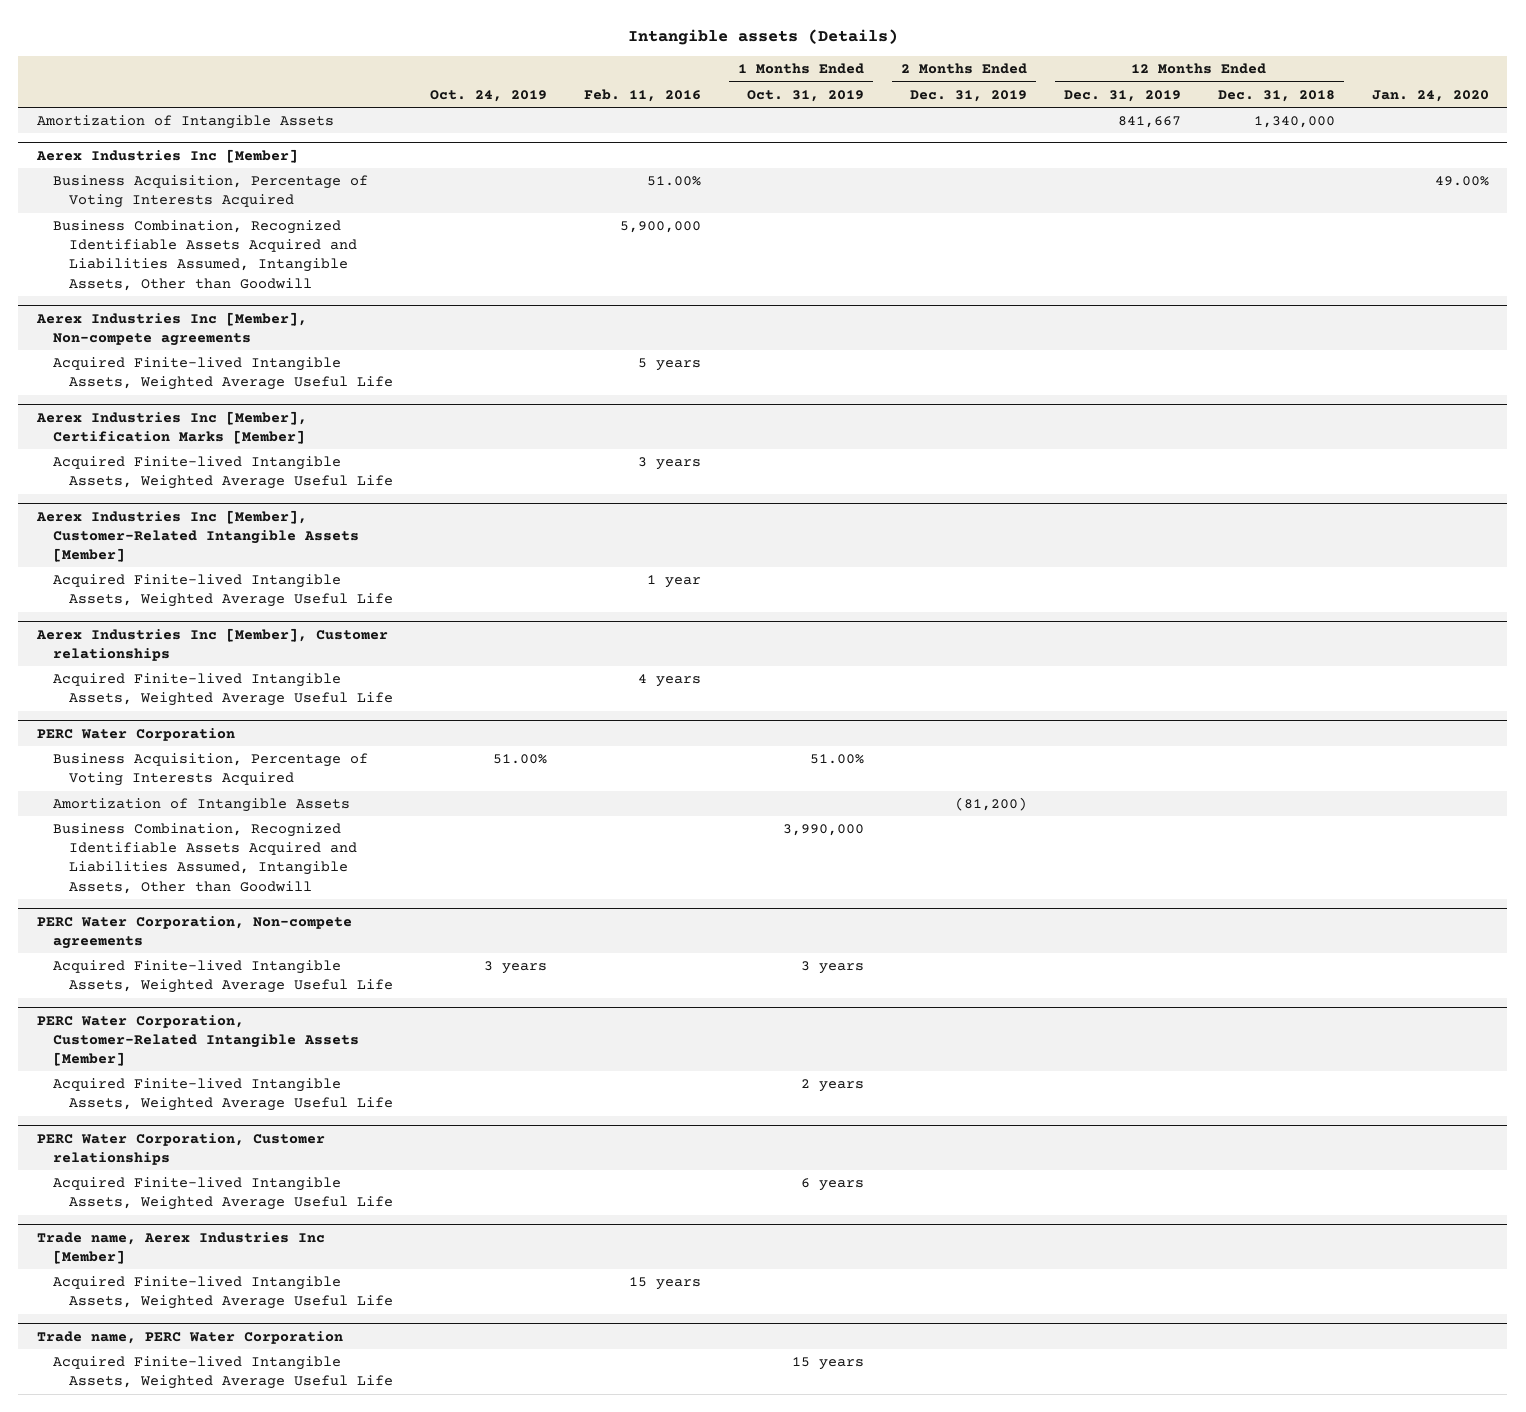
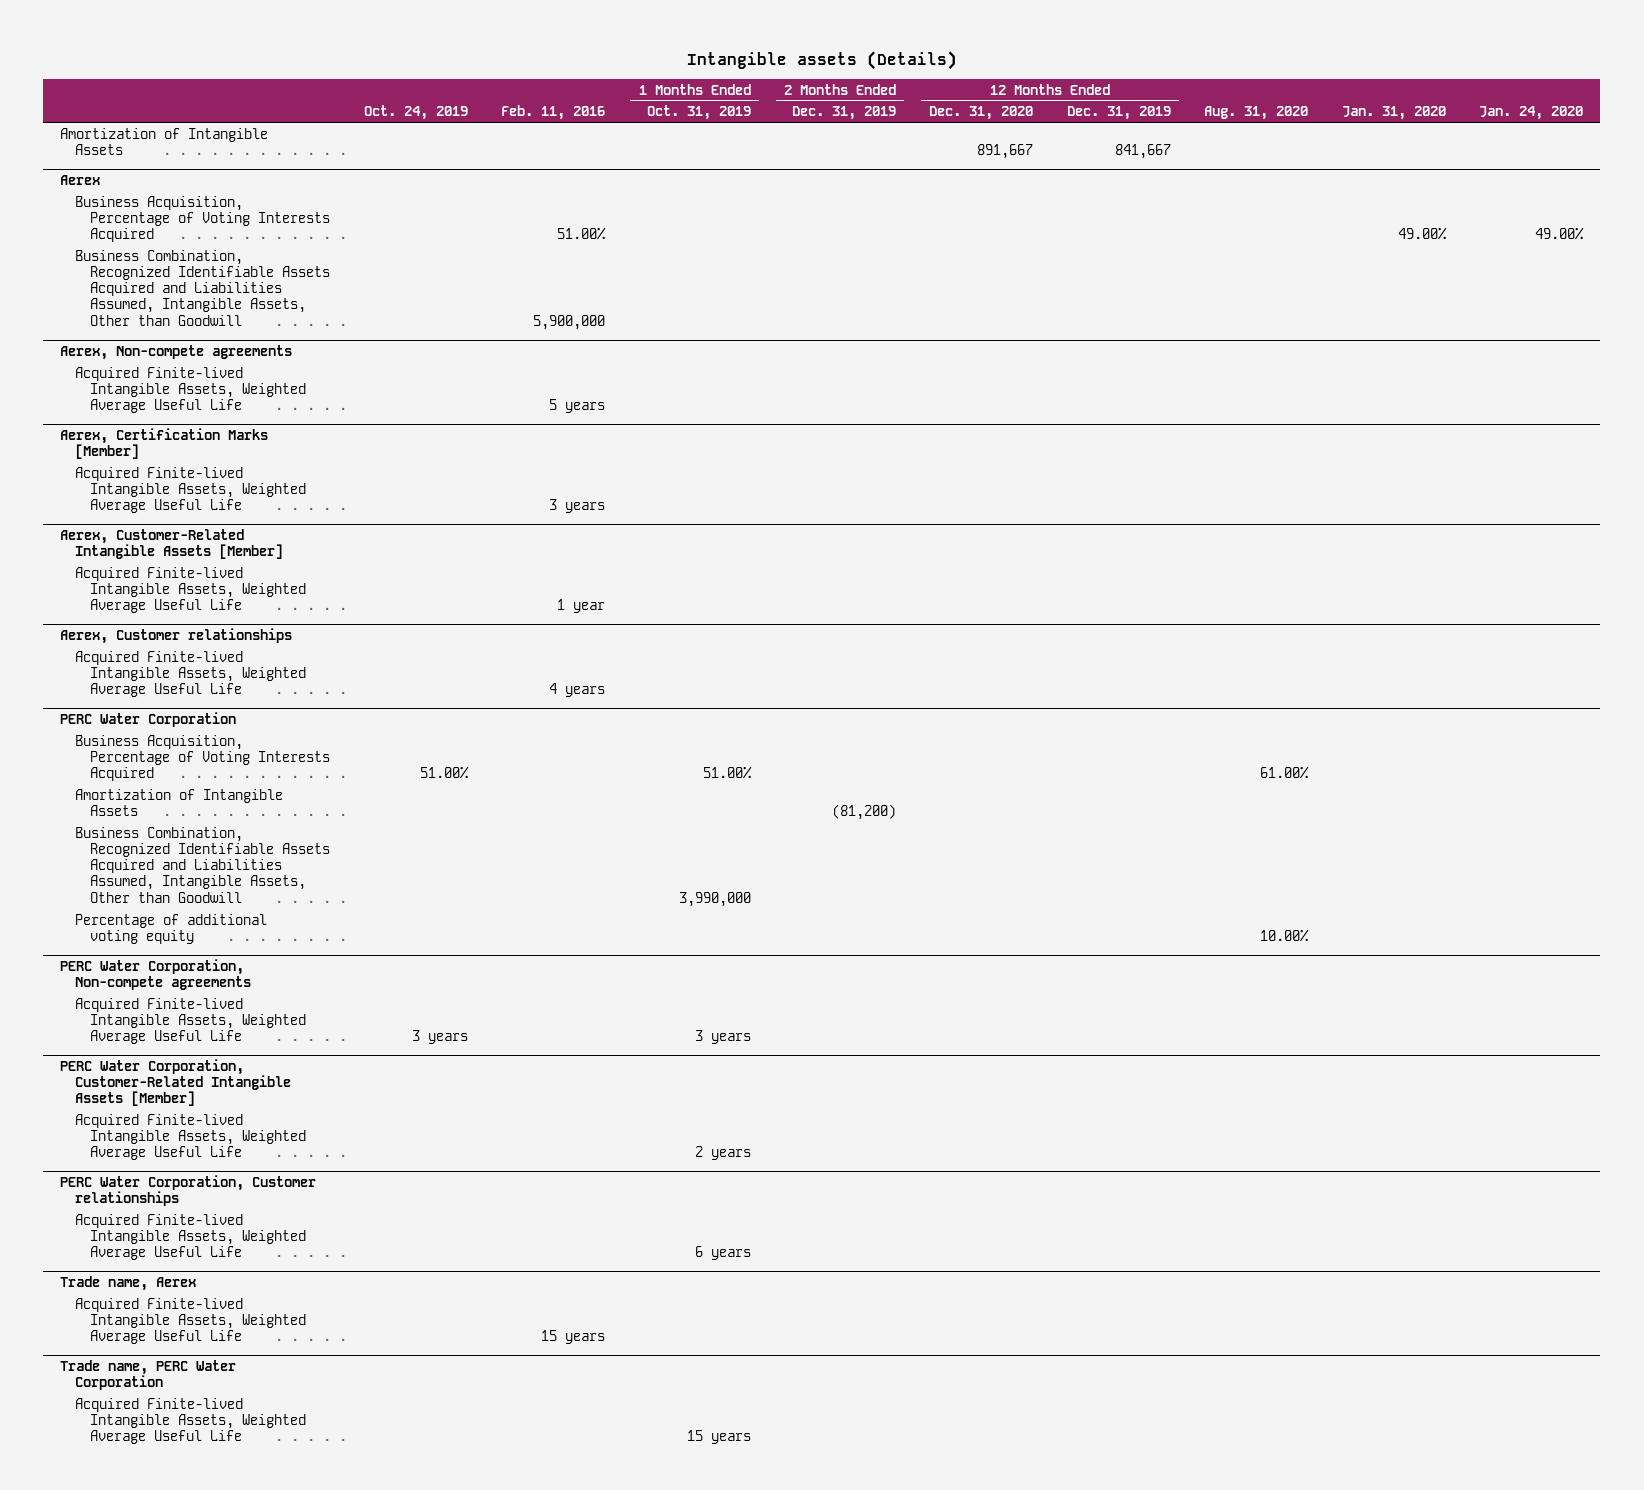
[1217,89,1335,102] Dec. 31, 2018 -> none
none -> [929,106,1034,121] Dec. 31, 2020
none -> [1204,106,1309,121] Aug. 31, 2020
none -> [1341,106,1446,121] Jan. 31, 2020
[35,148,298,163] Aerex Industries Inc [Member] -> [60,174,101,185] Aerex
[35,311,307,346] Aerex Industries Inc [Member], Non-compete agreements -> [60,344,293,360] Aerex, Non-compete agreements
[35,410,307,444] Aerex Industries Inc [Member], Certification Marks [Member] -> [60,427,269,460] Aerex, Certification Marks [Member]
[35,509,359,562] Aerex Industries Inc [Member], Customer-Related Intangible Assets [Member] -> [60,528,284,560] Aerex, Customer-Related Intangible Assets [Member]
[35,627,388,661] Aerex Industries Inc [Member], Customer relationships -> [60,627,293,644] Aerex, Customer relationships
none -> [75,913,268,944] Percentage of additional voting equity
[36,1231,325,1264] Trade name, Aerex Industries Inc [Member] -> [60,1275,197,1291] Trade name, Aerex

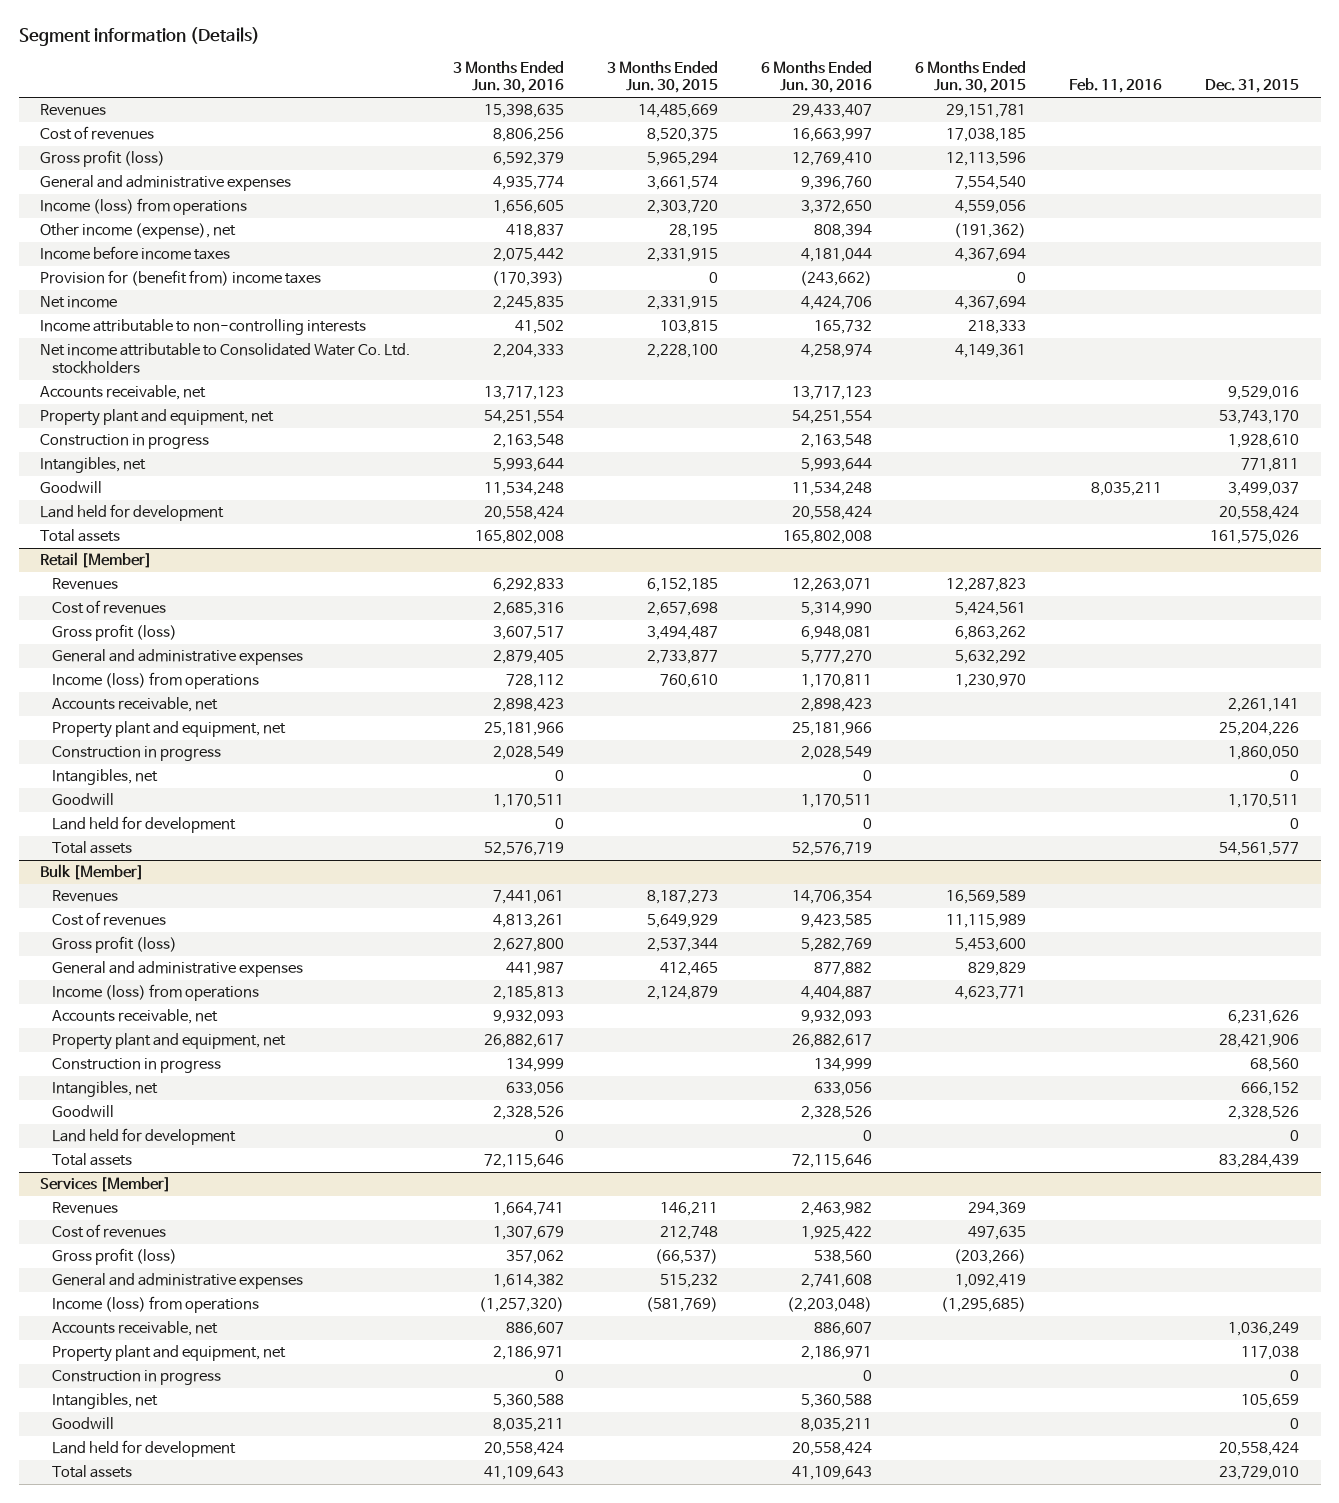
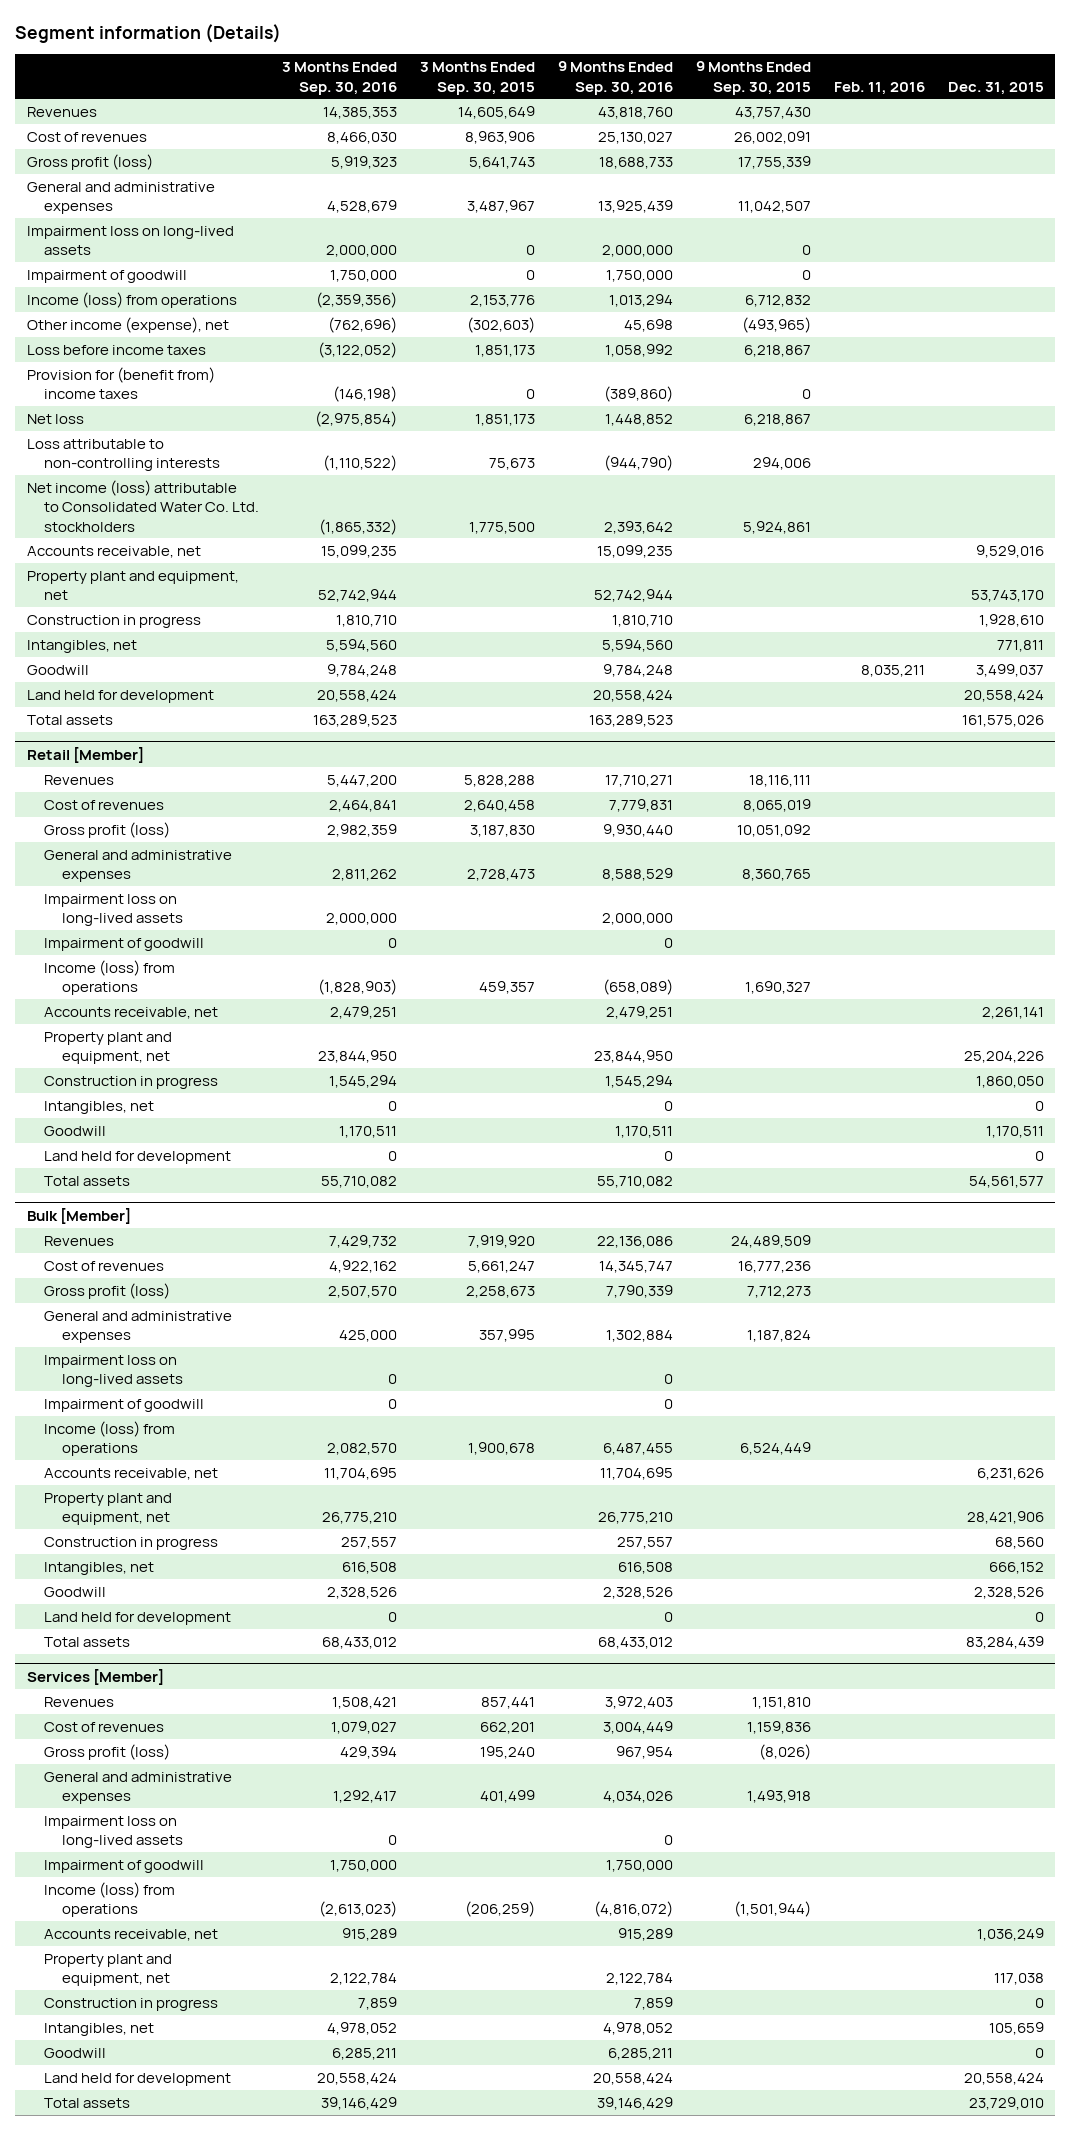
[453,60,565,94] 3 Months Ended Jun. 30, 2016 -> none
[607,60,719,94] 3 Months Ended Jun. 30, 2015 -> none
[761,60,873,94] 6 Months Ended Jun. 30, 2016 -> none
[915,60,1027,94] 6 Months Ended Jun. 30, 2015 -> none
none -> [282,62,398,95] 3 Months Ended Sep. 30, 2016
none -> [420,62,536,95] 3 Months Ended Sep. 30, 2015
none -> [557,61,673,95] 9 Months Ended Sep. 30, 2016
none -> [695,61,811,95] 9 Months Ended Sep. 30, 2015
none -> [26,225,234,256] Impairment loss on long-lived assets
none -> [26,269,187,283] Impairment of goodwill
[40,246,231,261] Income before income taxes -> [26,344,206,355] Loss before income taxes
[40,296,118,309] Net income -> [26,413,84,424] Net loss
[40,319,367,336] Income attributable to non-controlling interests -> [26,438,221,472] Loss attributable to non-controlling interests
[40,343,411,374] Net income attributable to Consolidated Water Co. Ltd. stockholders -> [26,479,260,532] Net income (loss) attributable to Consolidated Water Co. Ltd. stockholders
none -> [44,893,183,927] Impairment loss on long-lived assets
none -> [44,937,205,951] Impairment of goodwill
none -> [44,1354,183,1388] Impairment loss on long-lived assets
none -> [44,1398,205,1412] Impairment of goodwill
none -> [44,1815,183,1849] Impairment loss on long-lived assets
none -> [44,1859,205,1873] Impairment of goodwill

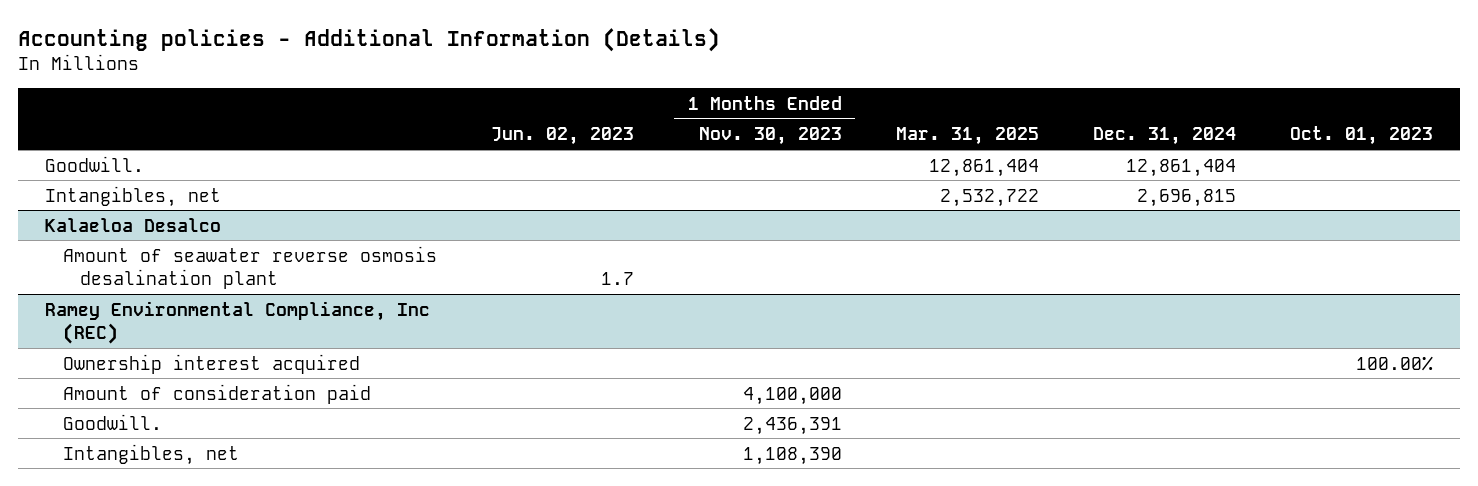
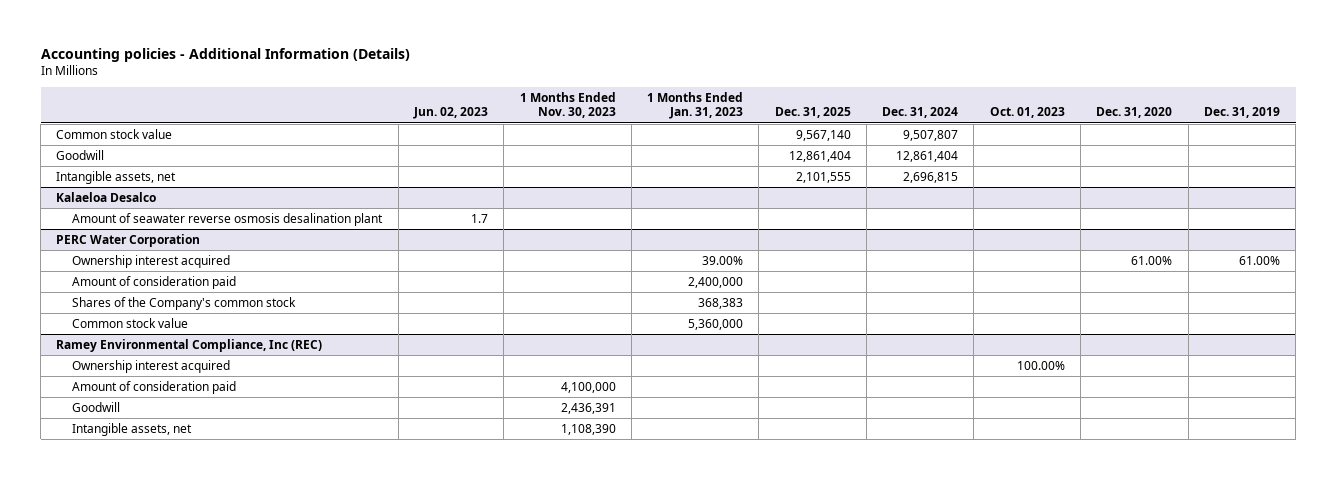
[895,127,1039,146] Mar. 31, 2025 -> none
none -> [647,92,744,120] 1 Months Ended Jan. 31, 2023
none -> [774,107,851,119] Dec. 31, 2025
none -> [1096,107,1173,119] Dec. 31, 2020
none -> [1203,107,1280,119] Dec. 31, 2019
none -> [56,128,173,139] Common stock value
[45,155,145,172] Goodwill. -> [56,149,105,160] Goodwill
[45,185,222,207] Intangibles, net -> [56,170,177,184] Intangible assets, net
none -> [56,233,201,247] PERC Water Corporation
none -> [72,254,231,268] Ownership interest acquired
none -> [72,275,237,289] Amount of consideration paid
none -> [72,296,297,310] Shares of the Company's common stock
none -> [72,317,189,328] Common stock value
[62,413,162,430] Goodwill. -> [72,401,121,412] Goodwill
[62,443,239,465] Intangibles, net -> [72,422,193,436] Intangible assets, net

